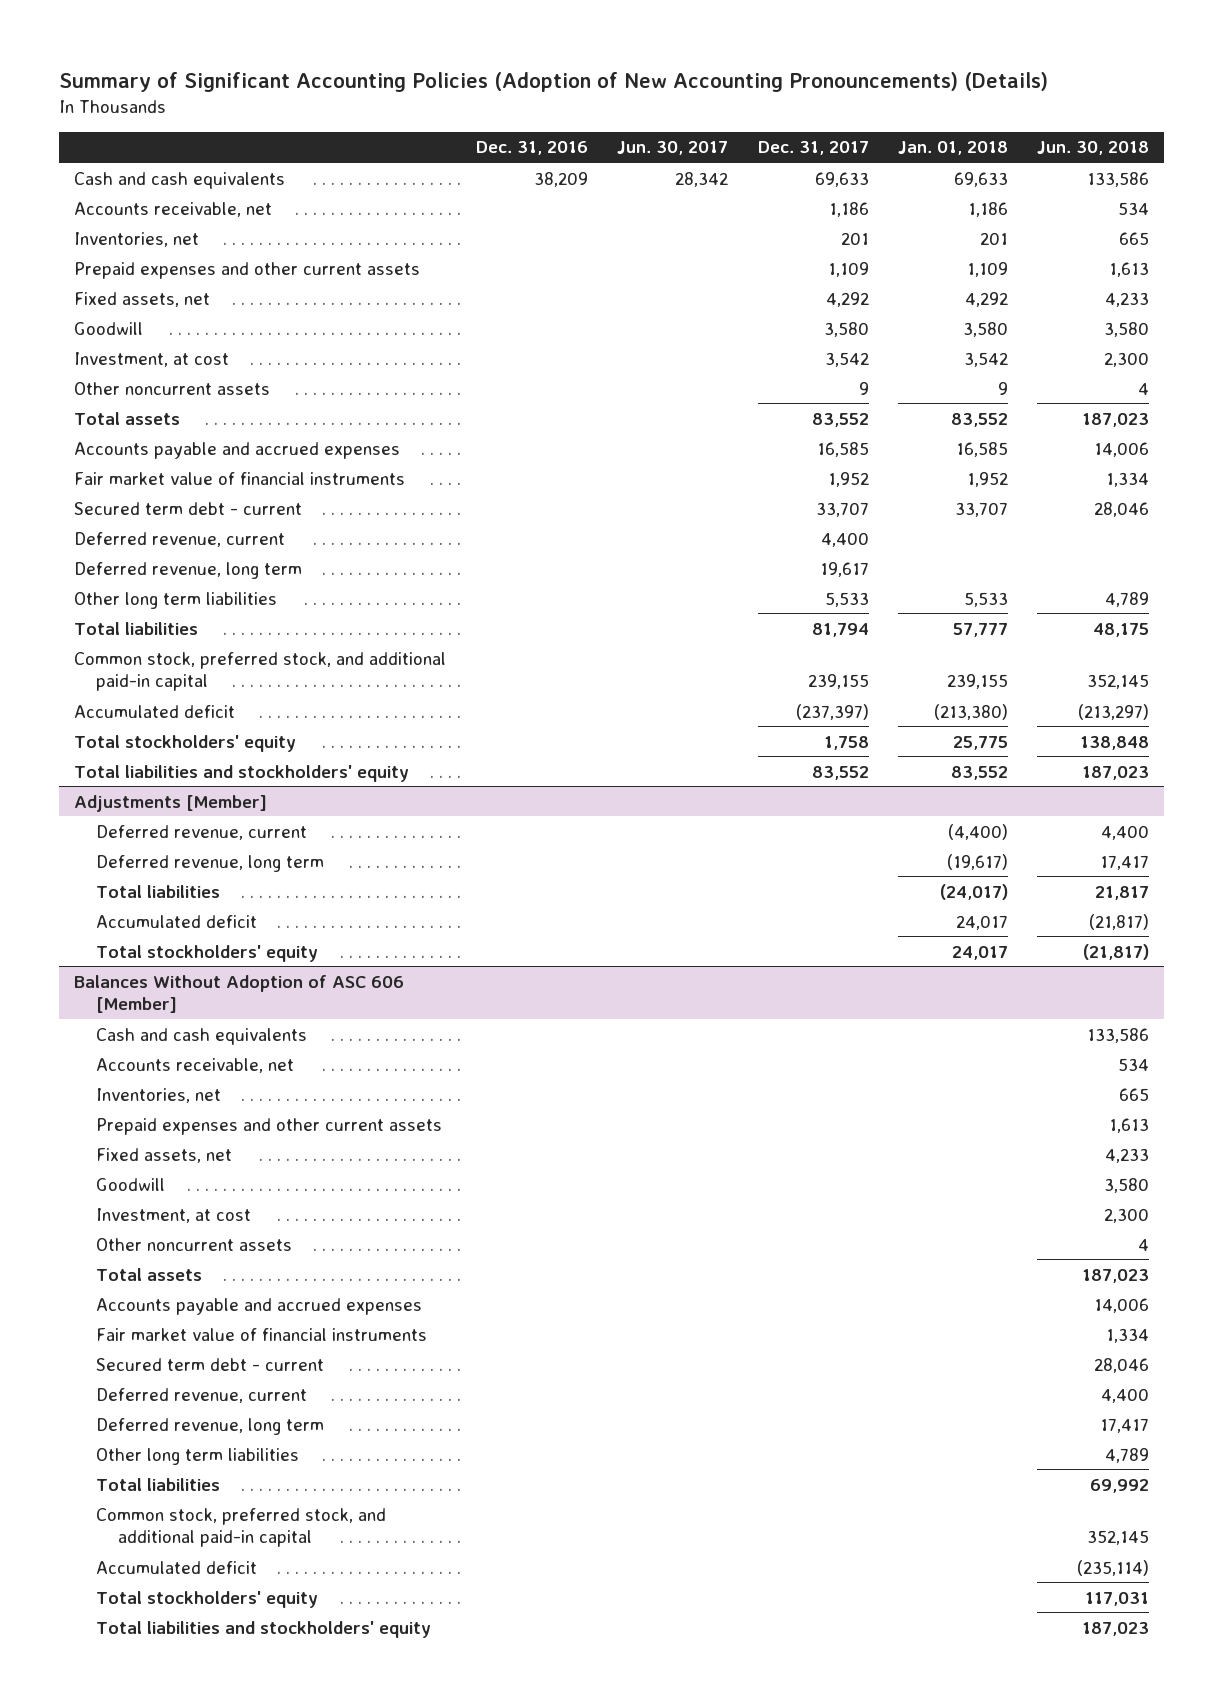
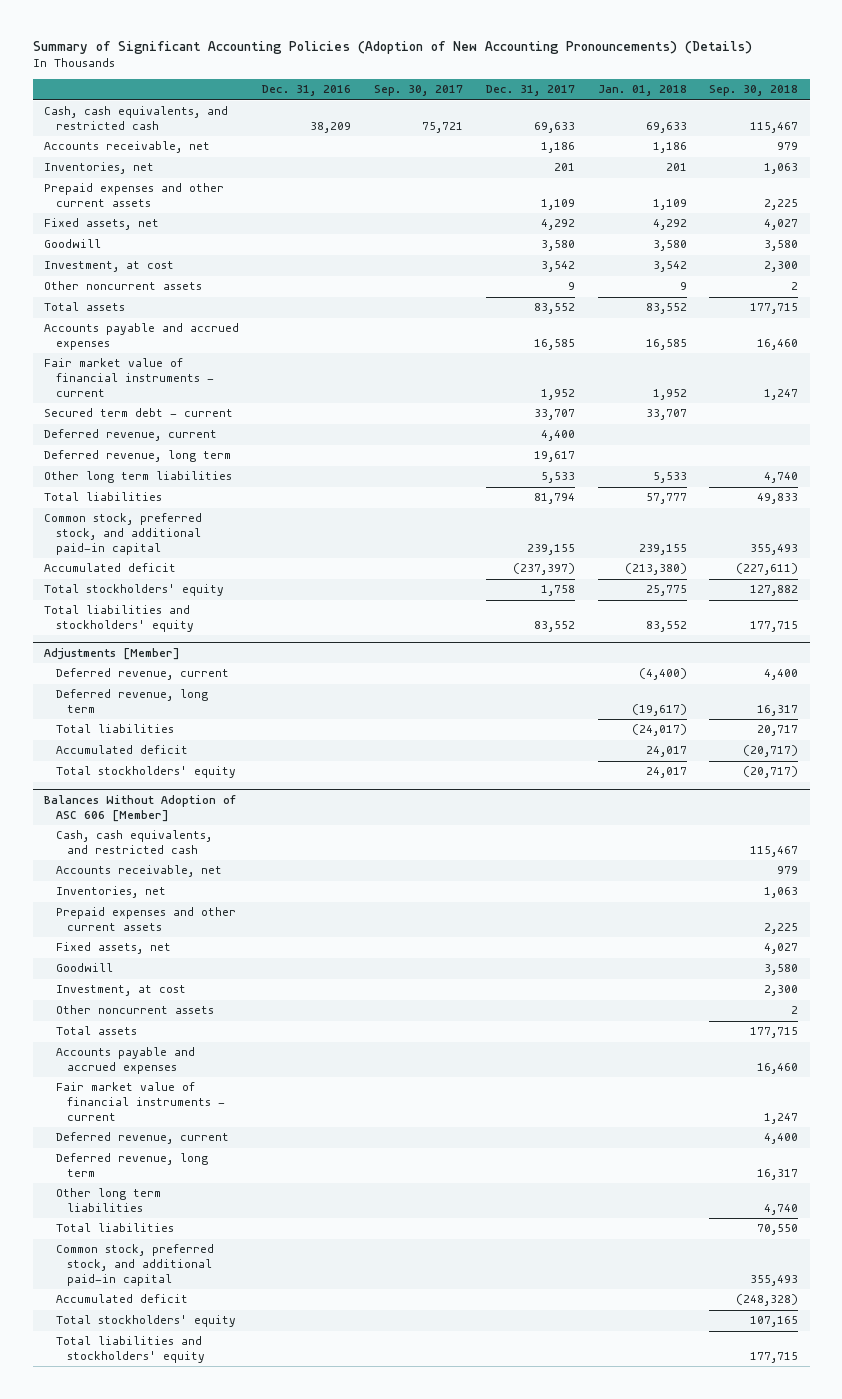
[617,141,729,156] Jun. 30, 2017 -> none
[1037,141,1150,156] Jun. 30, 2018 -> none
none -> [373,85,463,97] Sep. 30, 2017
none -> [709,85,799,97] Sep. 30, 2018
[74,171,286,189] Cash and cash equivalents -> [44,106,229,131] Cash, cash equivalents, and restricted cash
[74,471,406,485] Fair market value of financial instruments -> [44,358,214,397] Fair market value of financial instruments - current
[95,1027,307,1045] Cash and cash equivalents -> [55,830,212,855] Cash, cash equivalents, and restricted cash
[95,1357,324,1371] Secured term debt - current -> none
[95,1327,427,1341] Fair market value of financial instruments -> [55,1082,226,1121] Fair market value of financial instruments - current

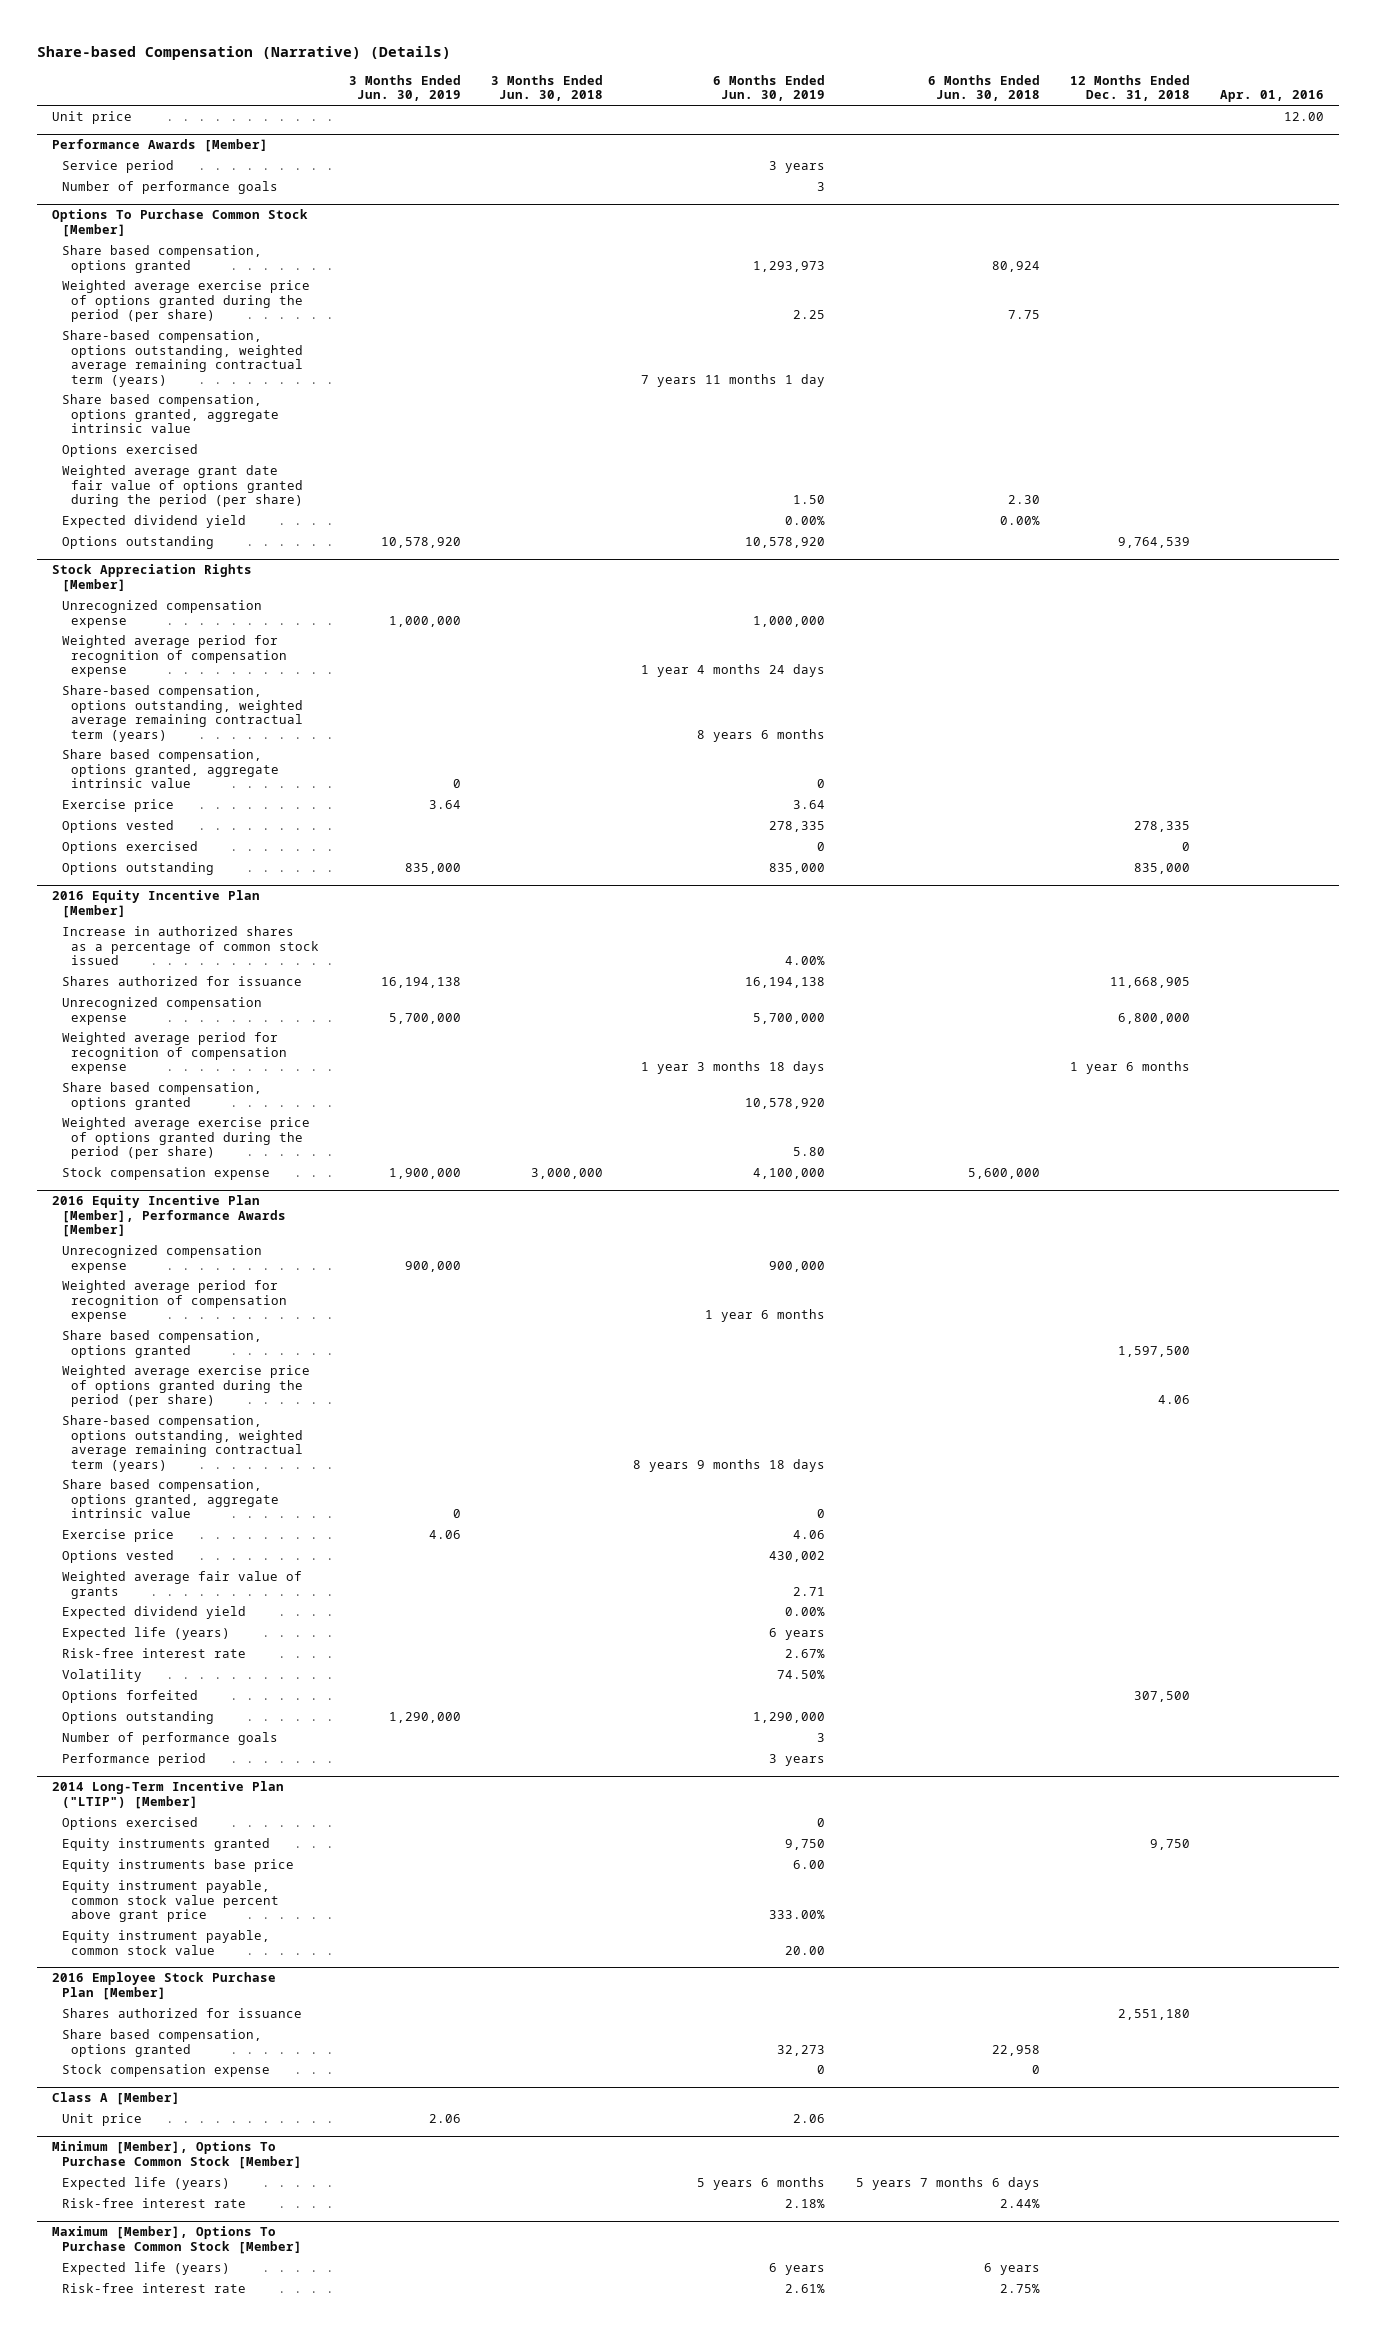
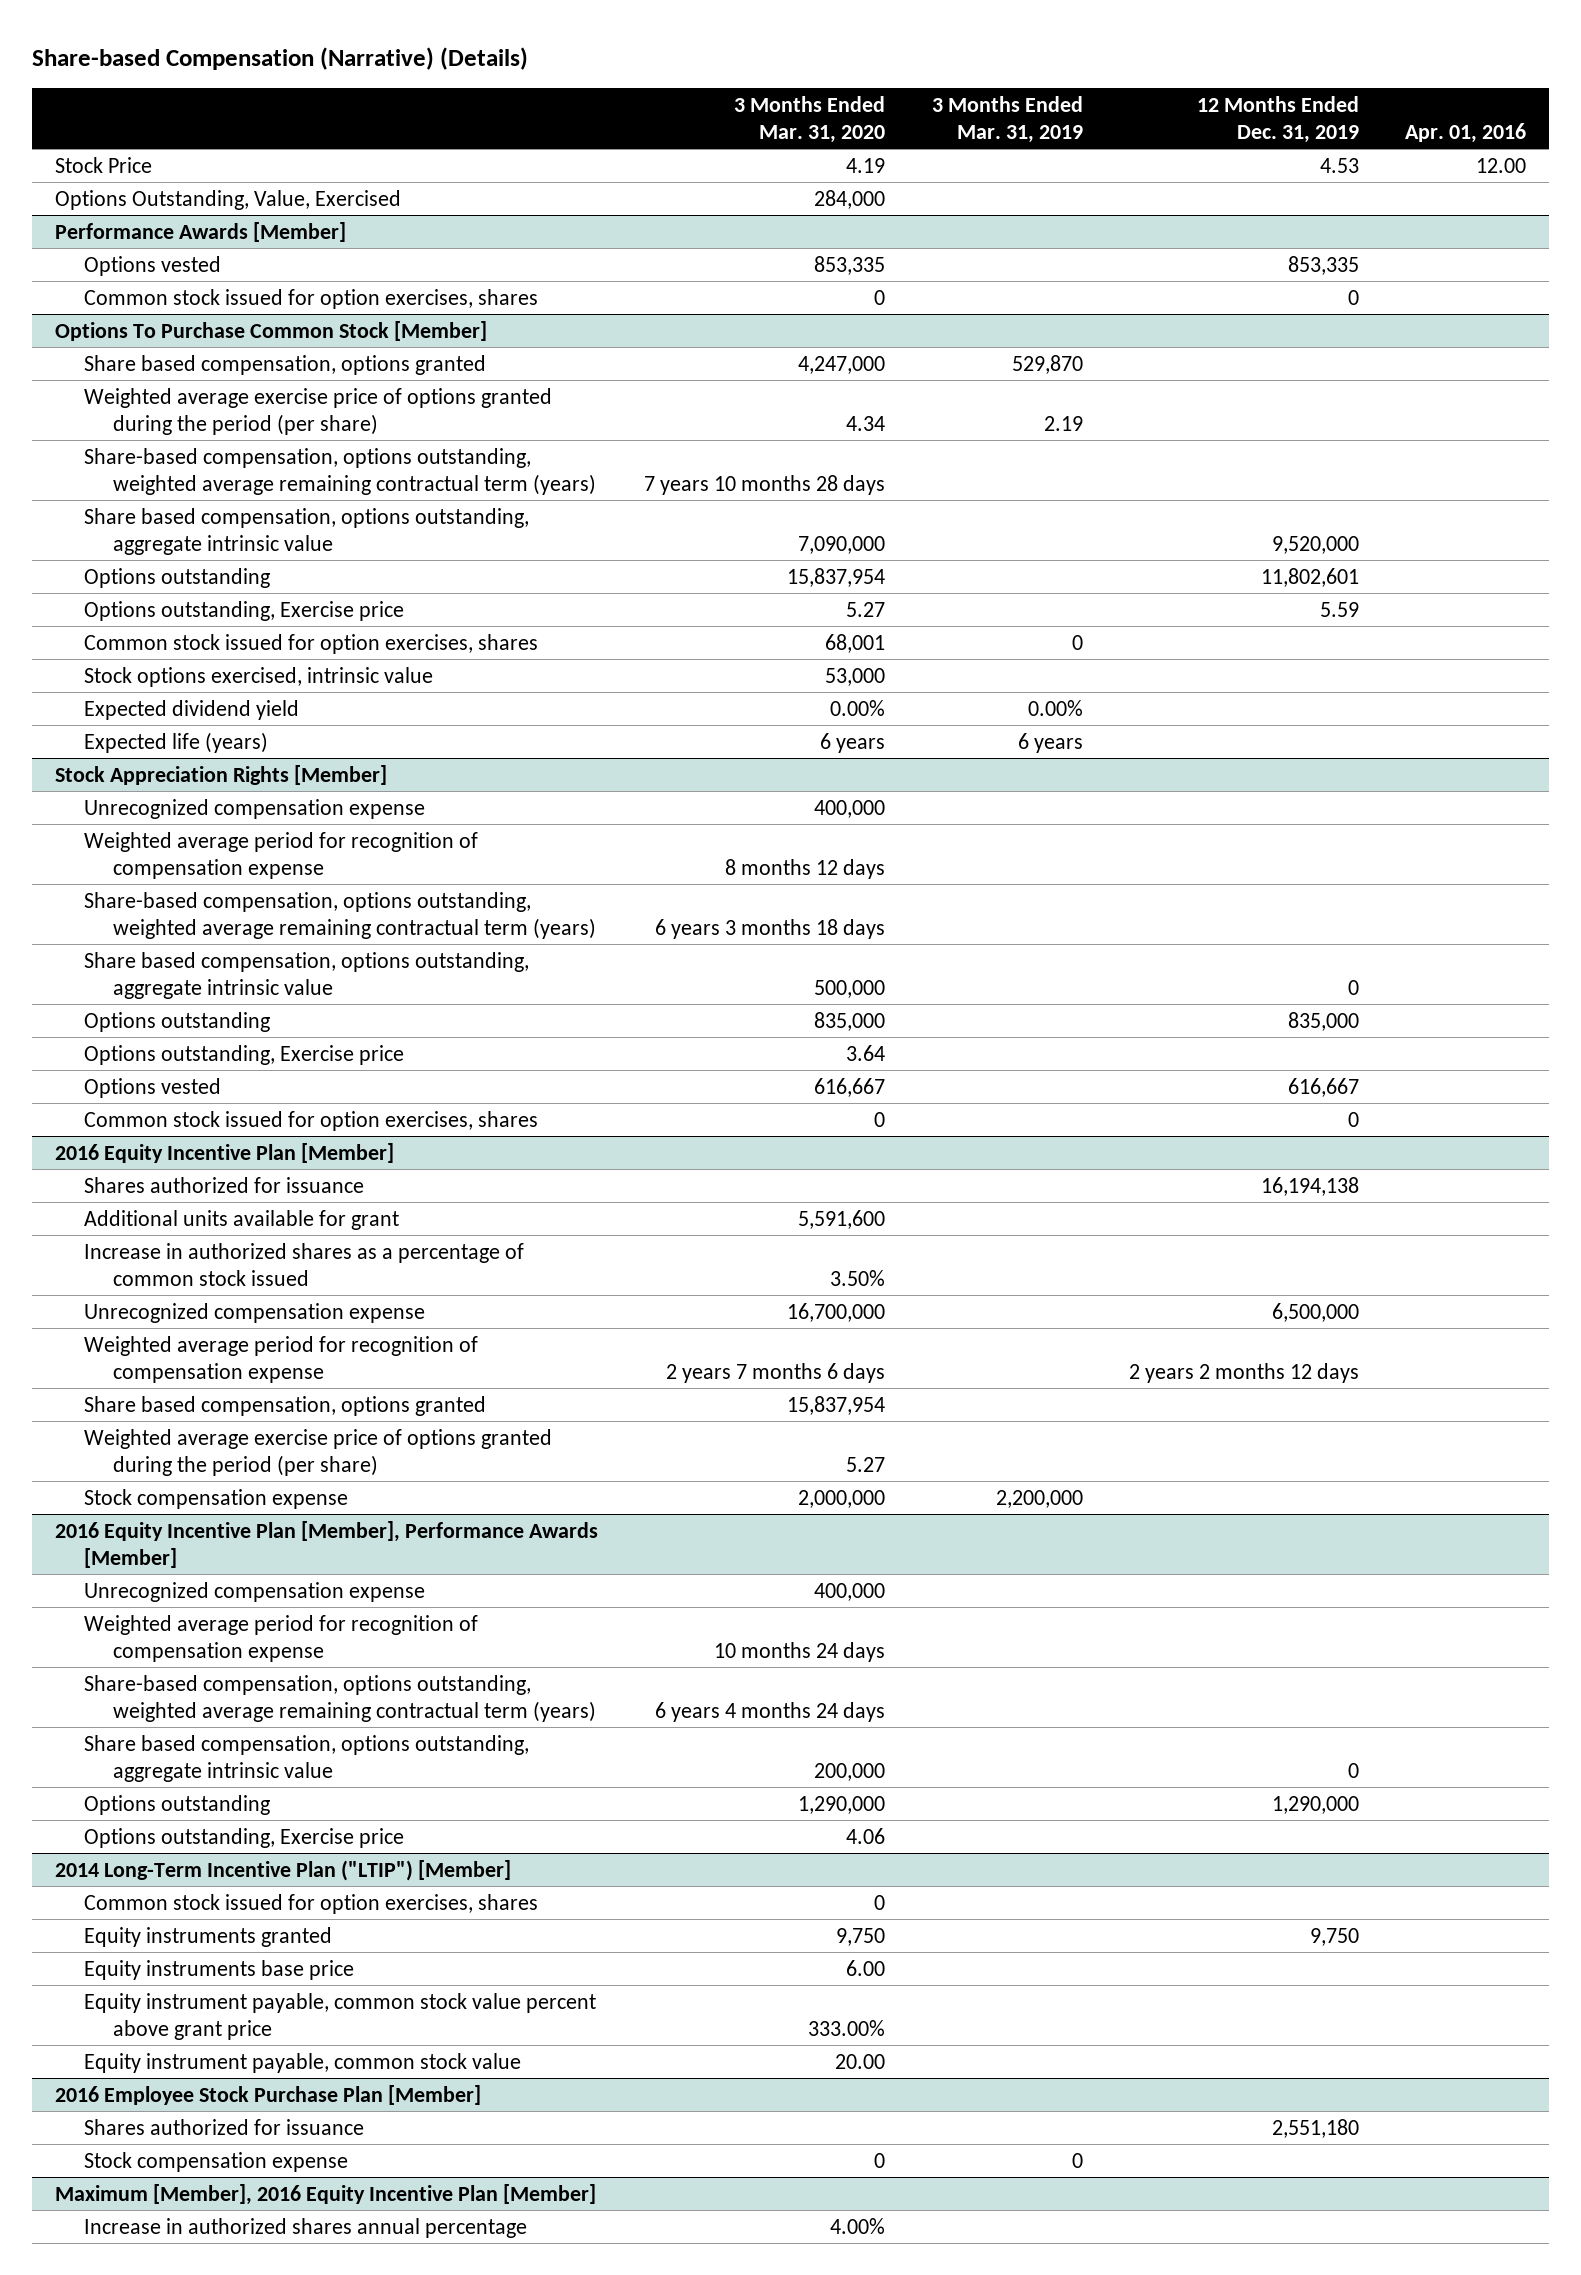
[348,74,461,102] 3 Months Ended Jun. 30, 2019 -> none
[491,74,604,102] 3 Months Ended Jun. 30, 2018 -> none
[713,74,826,102] 6 Months Ended Jun. 30, 2019 -> none
[927,74,1040,102] 6 Months Ended Jun. 30, 2018 -> none
[1069,74,1190,102] 12 Months Ended Dec. 31, 2018 -> none
none -> [734,95,886,144] 3 Months Ended Mar. 31, 2020
none -> [931,95,1083,144] 3 Months Ended Mar. 31, 2019
none -> [1196,95,1359,144] 12 Months Ended Dec. 31, 2019
[52,111,133,125] Unit price -> [55,156,153,173] Stock Price
none -> [55,189,402,210] Options Outstanding, Value, Exercised
[61,160,174,174] Service period -> none
[61,181,278,195] Number of performance goals -> none
none -> [84,255,222,276] Options vested
none -> [84,288,539,309] Common stock issued for option exercises, shares
[61,444,198,458] Options exercised -> none
[61,465,303,508] Weighted average grant date fair value of options granted during the period (per share) -> none
[61,394,279,434] Share based compensation, options granted, aggregate intrinsic value -> [84,507,530,555] Share based compensation, options outstanding, aggregate intrinsic value
none -> [84,600,405,621] Options outstanding, Exercise price
none -> [84,633,539,654] Common stock issued for option exercises, shares
none -> [84,666,434,687] Stock options exercised, intrinsic value
[61,515,246,529] Expected dividend yield -> [84,699,300,720] Expected dividend yield
none -> [84,731,269,753] Expected life (years)
[61,799,174,813] Exercise price -> none
[61,841,198,855] Options exercised -> none
[61,749,279,789] Share based compensation, options granted, aggregate intrinsic value -> [84,951,530,999] Share based compensation, options outstanding, aggregate intrinsic value
none -> [84,1044,405,1065] Options outstanding, Exercise price
[61,820,174,834] Options vested -> [84,1077,222,1098] Options vested
none -> [84,1110,539,1131] Common stock issued for option exercises, shares
none -> [84,1209,400,1230] Additional units available for grant
[61,926,319,966] Increase in authorized shares as a percentage of common stock issued -> [84,1242,525,1286] Increase in authorized shares as a percentage of common stock issued
[61,1330,262,1358] Share based compensation, options granted -> none
[61,1365,310,1408] Weighted average exercise price of options granted during the period (per share) -> none
[61,1529,174,1543] Exercise price -> none
[61,1550,174,1564] Options vested -> none
[61,1571,302,1599] Weighted average fair value of grants -> none
[61,1606,246,1620] Expected dividend yield -> none
[61,1627,230,1641] Expected life (years) -> none
[61,1648,246,1659] Risk-free interest rate -> none
[61,1669,142,1683] Volatility -> none
[61,1690,198,1704] Options forfeited -> none
[61,1479,279,1519] Share based compensation, options granted, aggregate intrinsic value -> [84,1734,530,1782] Share based compensation, options outstanding, aggregate intrinsic value
[61,1732,278,1746] Number of performance goals -> none
[61,1753,206,1767] Performance period -> none
none -> [84,1827,405,1848] Options outstanding, Exercise price
[61,1817,198,1831] Options exercised -> [84,1893,539,1914] Common stock issued for option exercises, shares
[61,2029,262,2057] Share based compensation, options granted -> none
[52,2092,181,2106] Class A [Member] -> none
[61,2113,142,2127] Unit price -> none
[52,2141,302,2169] Minimum [Member], Options To Purchase Common Stock [Member] -> none
[61,2177,230,2191] Expected life (years) -> none
[61,2198,246,2209] Risk-free interest rate -> none
[52,2226,302,2254] Maximum [Member], Options To Purchase Common Stock [Member] -> none
[61,2262,230,2276] Expected life (years) -> none
[61,2283,246,2294] Risk-free interest rate -> none
none -> [55,2183,597,2205] Maximum [Member], 2016 Equity Incentive Plan [Member]
none -> [84,2217,528,2238] Increase in authorized shares annual percentage

